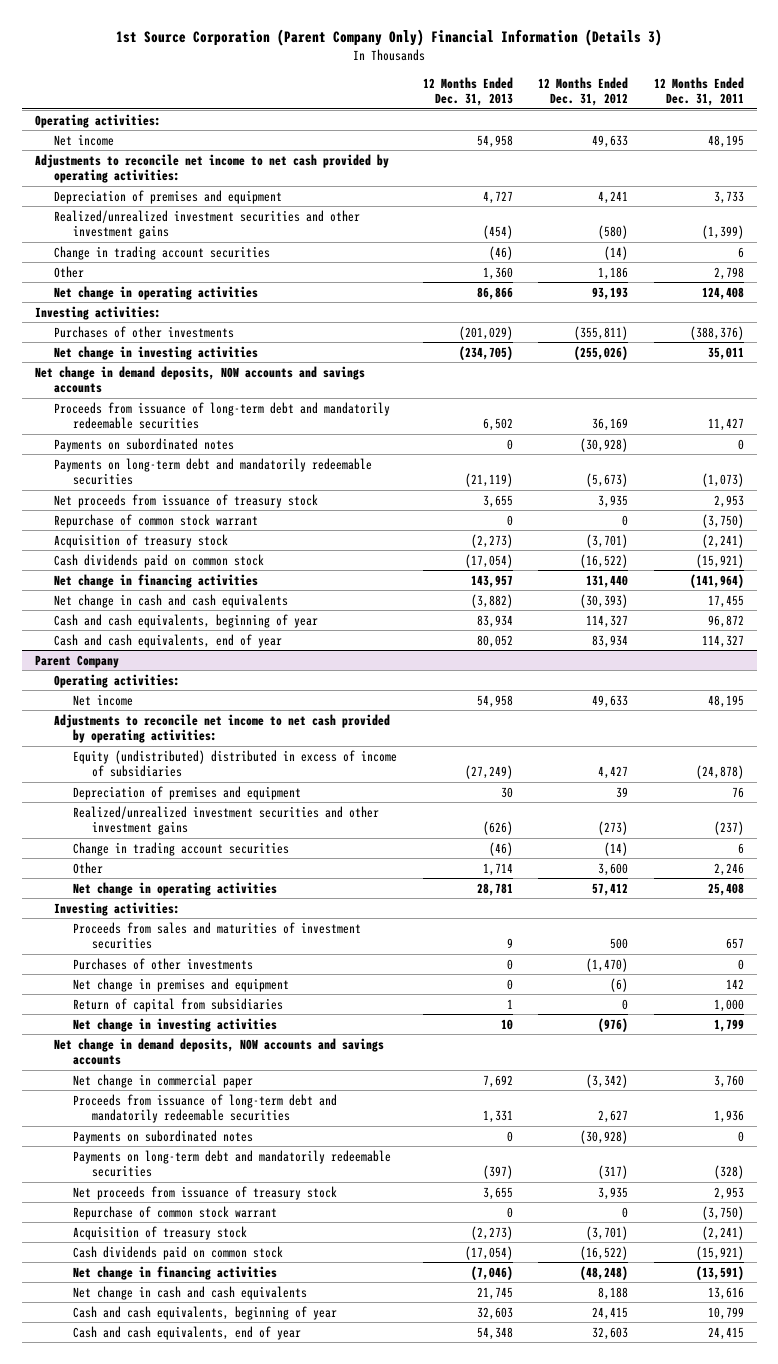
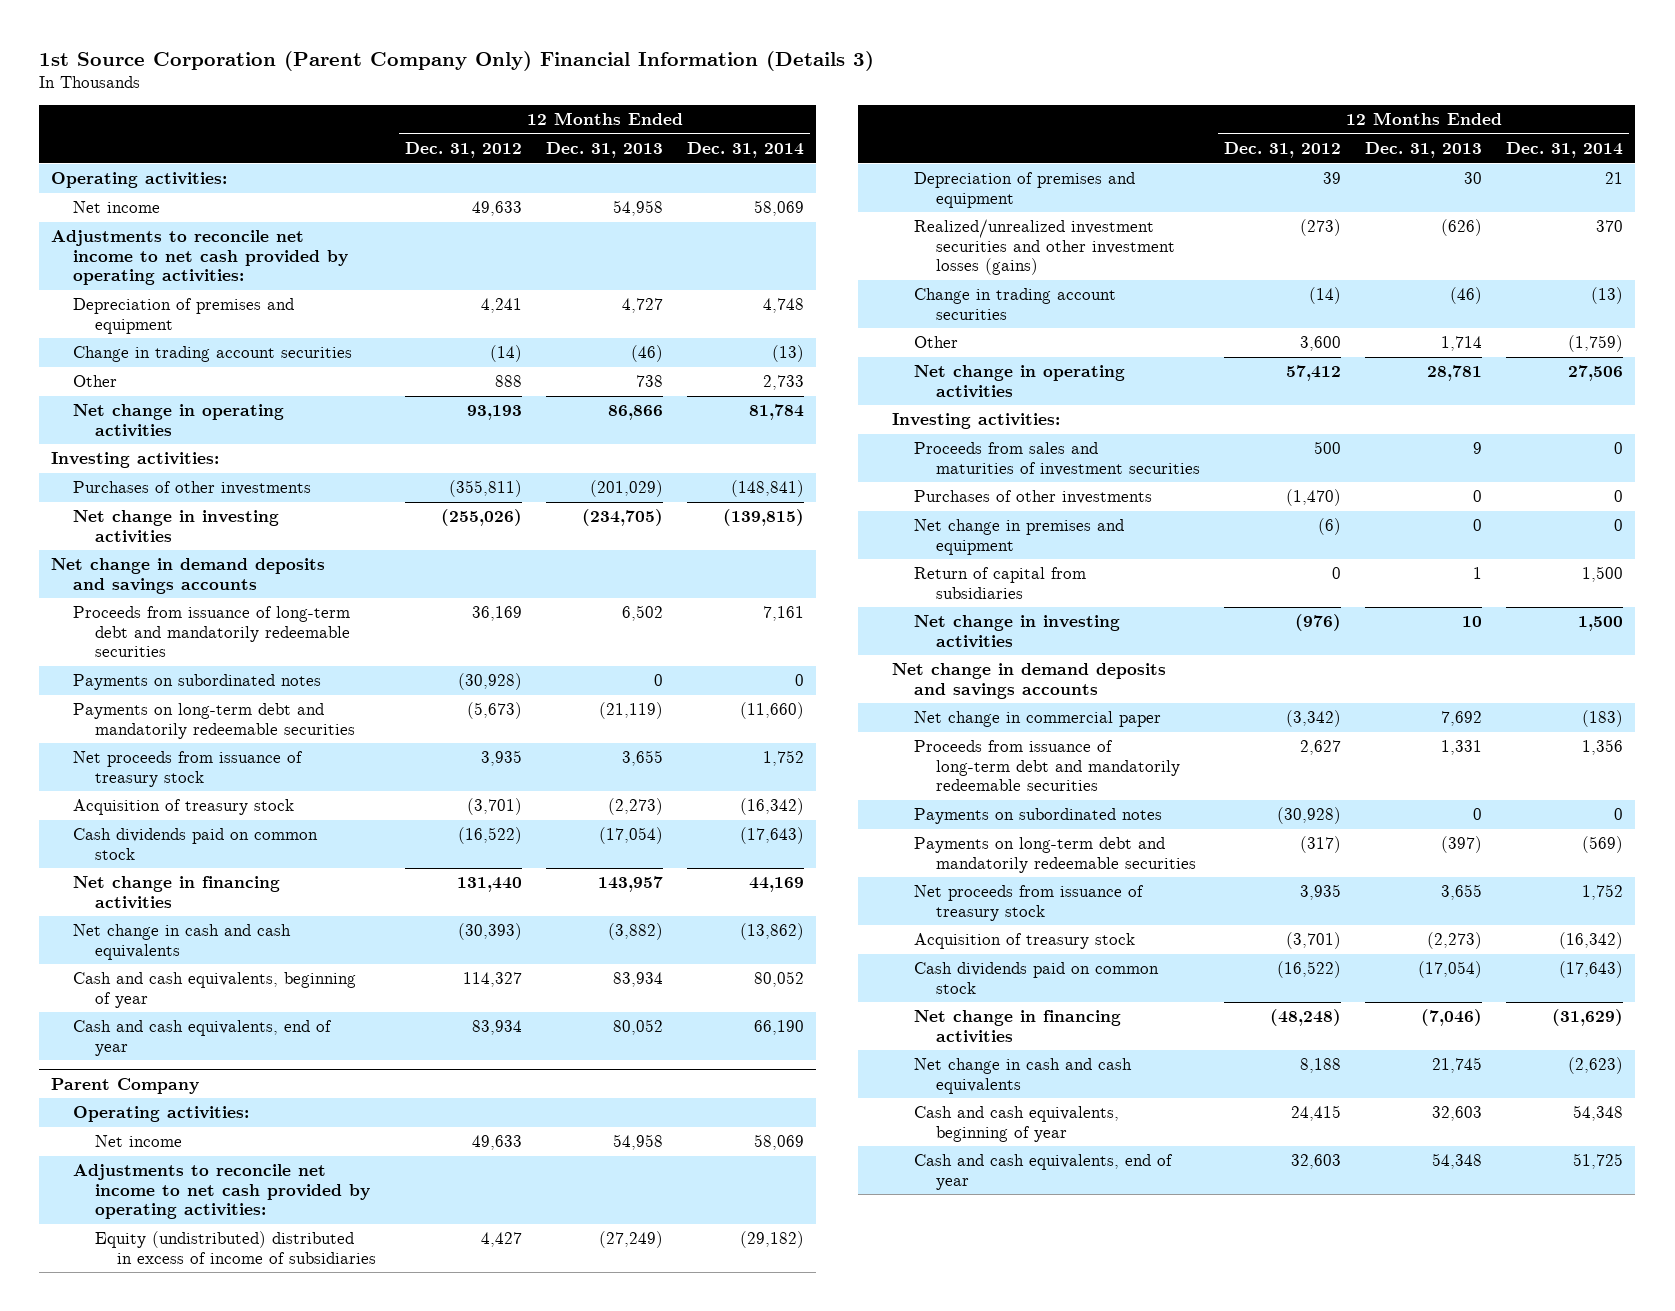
[653,76,744,107] 12 Months Ended Dec. 31, 2011 -> none
none -> [687,141,805,158] Dec. 31, 2014
[53,209,360,240] Realized/unrealized investment securities and other investment gains -> none
[482,266,513,280] 1,360 -> [636,375,664,388] 738
[598,266,629,280] 1,186 -> [495,375,523,388] 888
[34,365,365,394] Net change in demand deposits, NOW accounts and savings accounts -> [51,558,326,594] Net change in demand deposits and savings accounts
[53,513,258,528] Repurchase of common stock warrant -> none
[73,805,380,836] Realized/unrealized investment securities and other investment gains -> [914,219,1176,276] Realized/unrealized investment securities and other investment losses (gains)
[53,1037,384,1066] Net change in demand deposits, NOW accounts and savings accounts -> [892,663,1167,699] Net change in demand deposits and savings accounts
[73,1205,278,1220] Repurchase of common stock warrant -> none

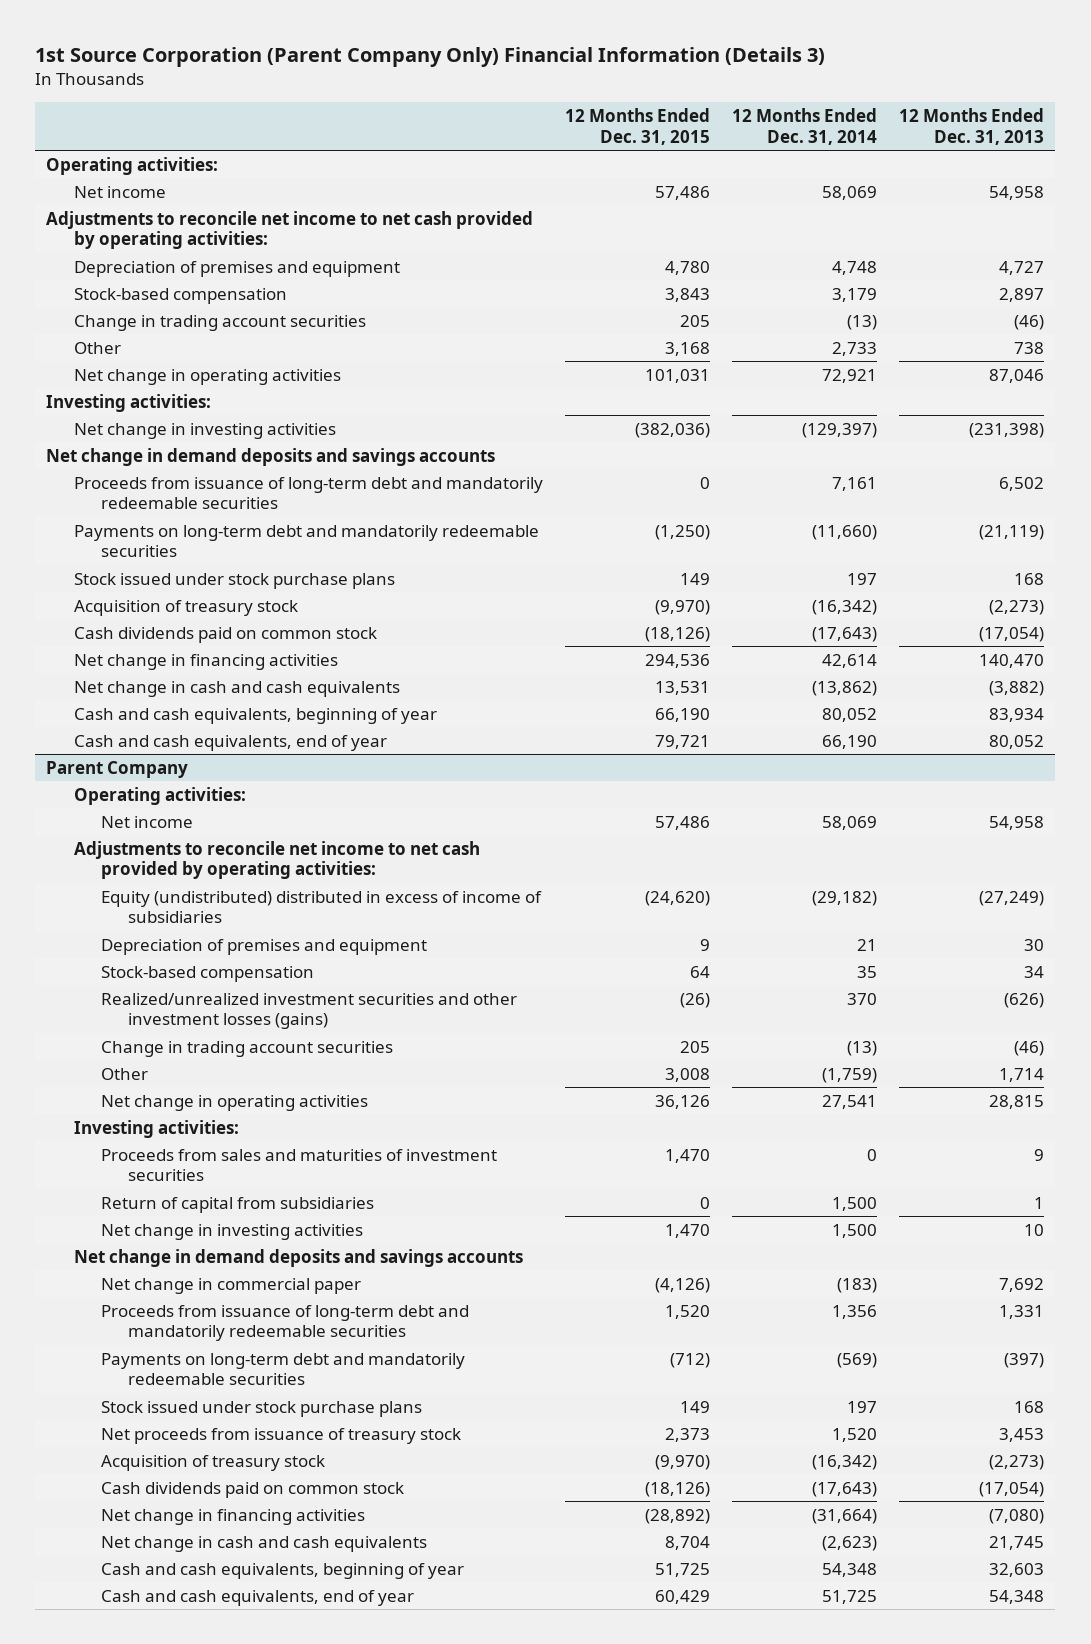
[405,141,523,158] Dec. 31, 2012 -> none
none -> [564,108,710,145] 12 Months Ended Dec. 31, 2015
none -> [73,287,287,304] Stock-based compensation
[608,405,664,421] 86,866 -> [989,368,1045,383] 87,046
[749,404,805,421] 81,784 -> [821,368,877,383] 72,921
[73,481,312,496] Purchases of other investments -> none
[582,509,664,527] (234,705) -> [969,422,1045,438] (231,398)
[723,509,805,527] (139,815) -> [801,422,877,438] (129,397)
[73,674,322,691] Payments on subordinated notes -> none
[73,751,304,787] Net proceeds from issuance of treasury stock -> none
none -> [73,572,395,589] Stock issued under stock purchase plans
[598,876,664,893] 143,957 -> [979,653,1045,668] 140,470
[749,877,805,893] 44,169 -> [821,653,877,668] 42,614
none -> [100,965,314,982] Stock-based compensation
[1427,365,1483,382] 28,781 -> [989,1094,1045,1109] 28,815
[1568,365,1624,382] 27,506 -> [821,1094,877,1109] 27,541
[914,490,1153,505] Purchases of other investments -> none
[914,519,1125,555] Net change in premises and equipment -> none
[914,808,1163,825] Payments on subordinated notes -> none
none -> [100,1400,422,1417] Stock issued under stock purchase plans
[1441,884,1483,901] 3,655 -> [999,1427,1045,1442] 3,453
[1582,884,1624,901] 1,752 -> [831,1427,877,1442] 1,520
[1421,1009,1483,1027] (7,046) -> [989,1508,1045,1524] (7,080)
[1552,1009,1624,1027] (31,629) -> [811,1508,877,1524] (31,664)

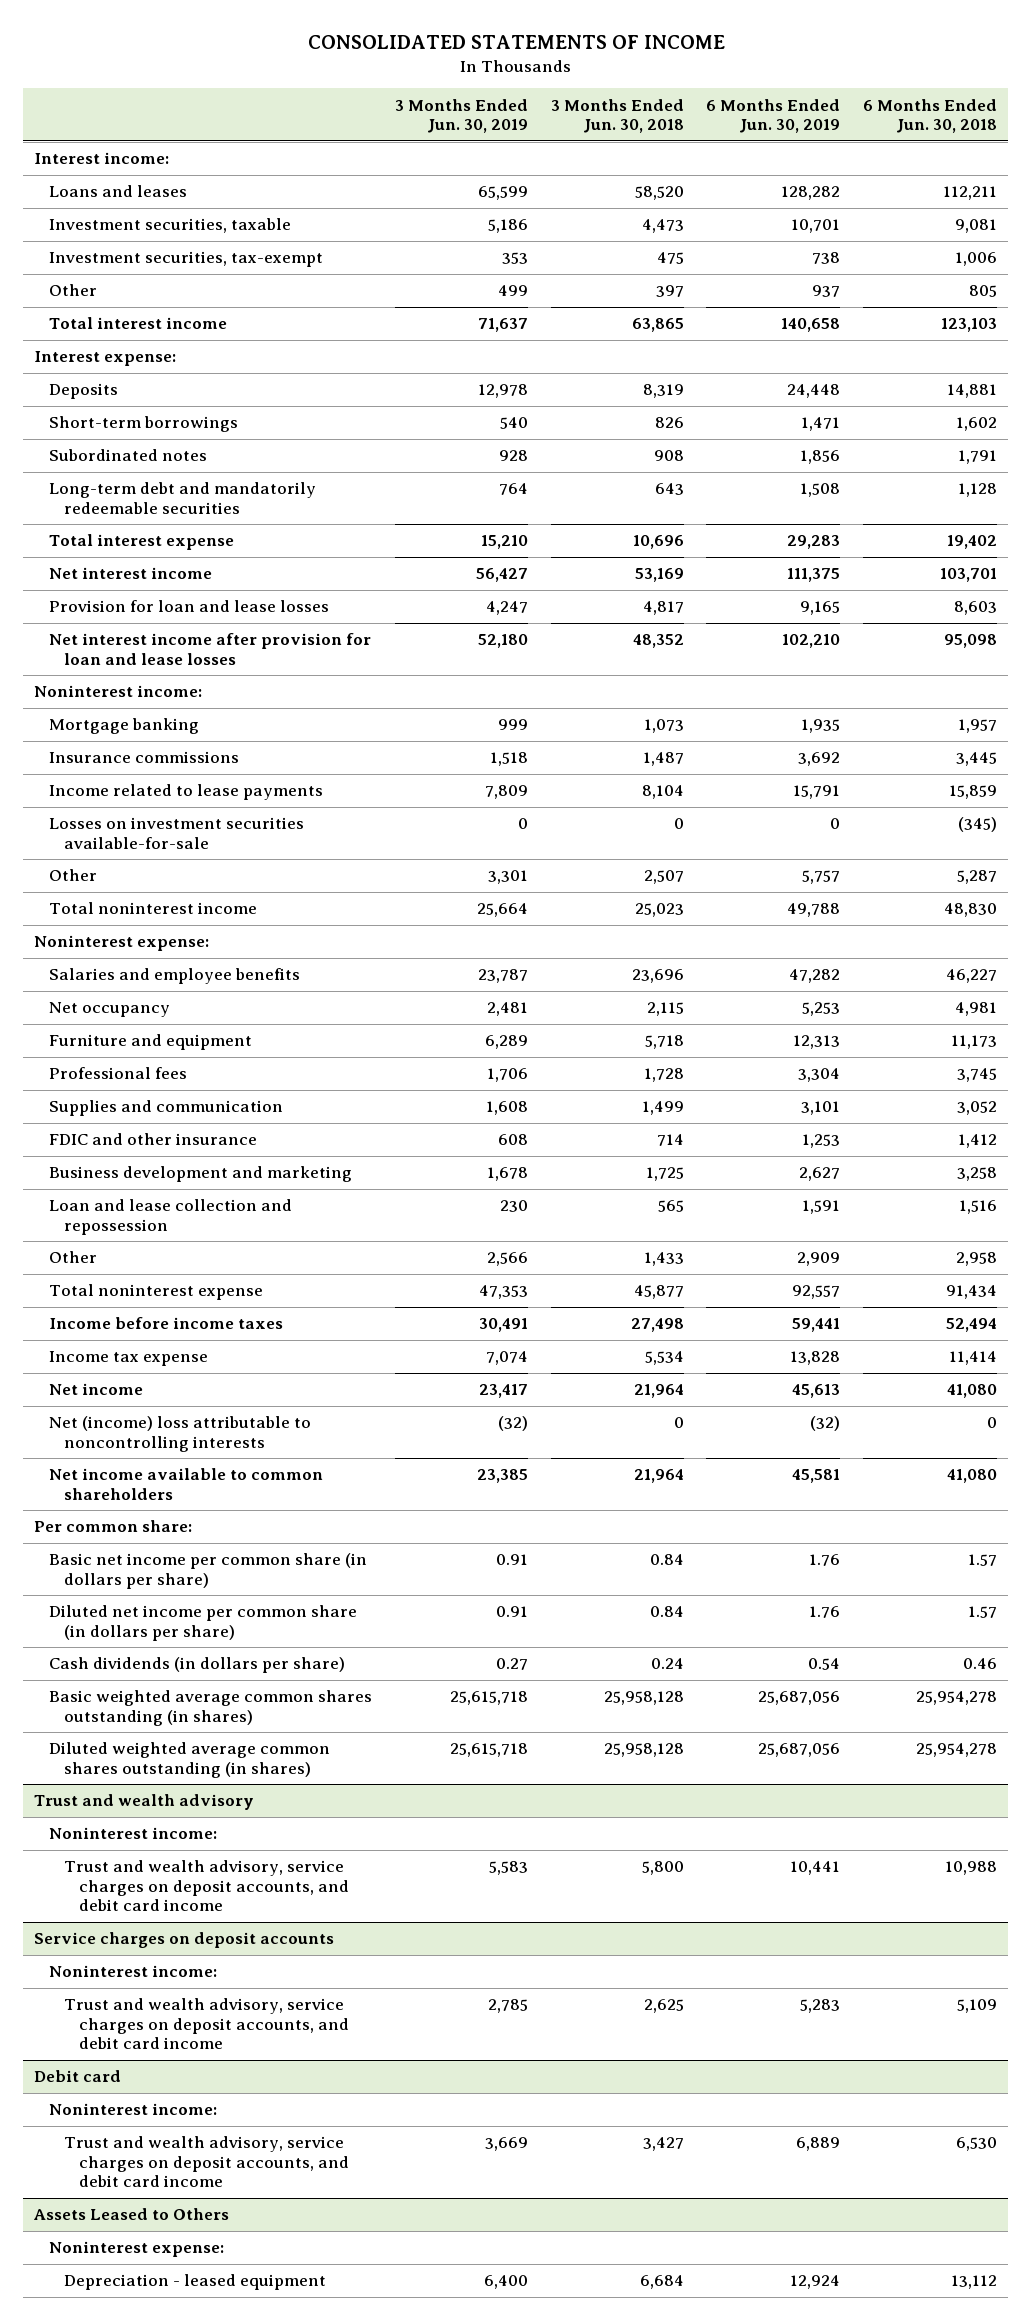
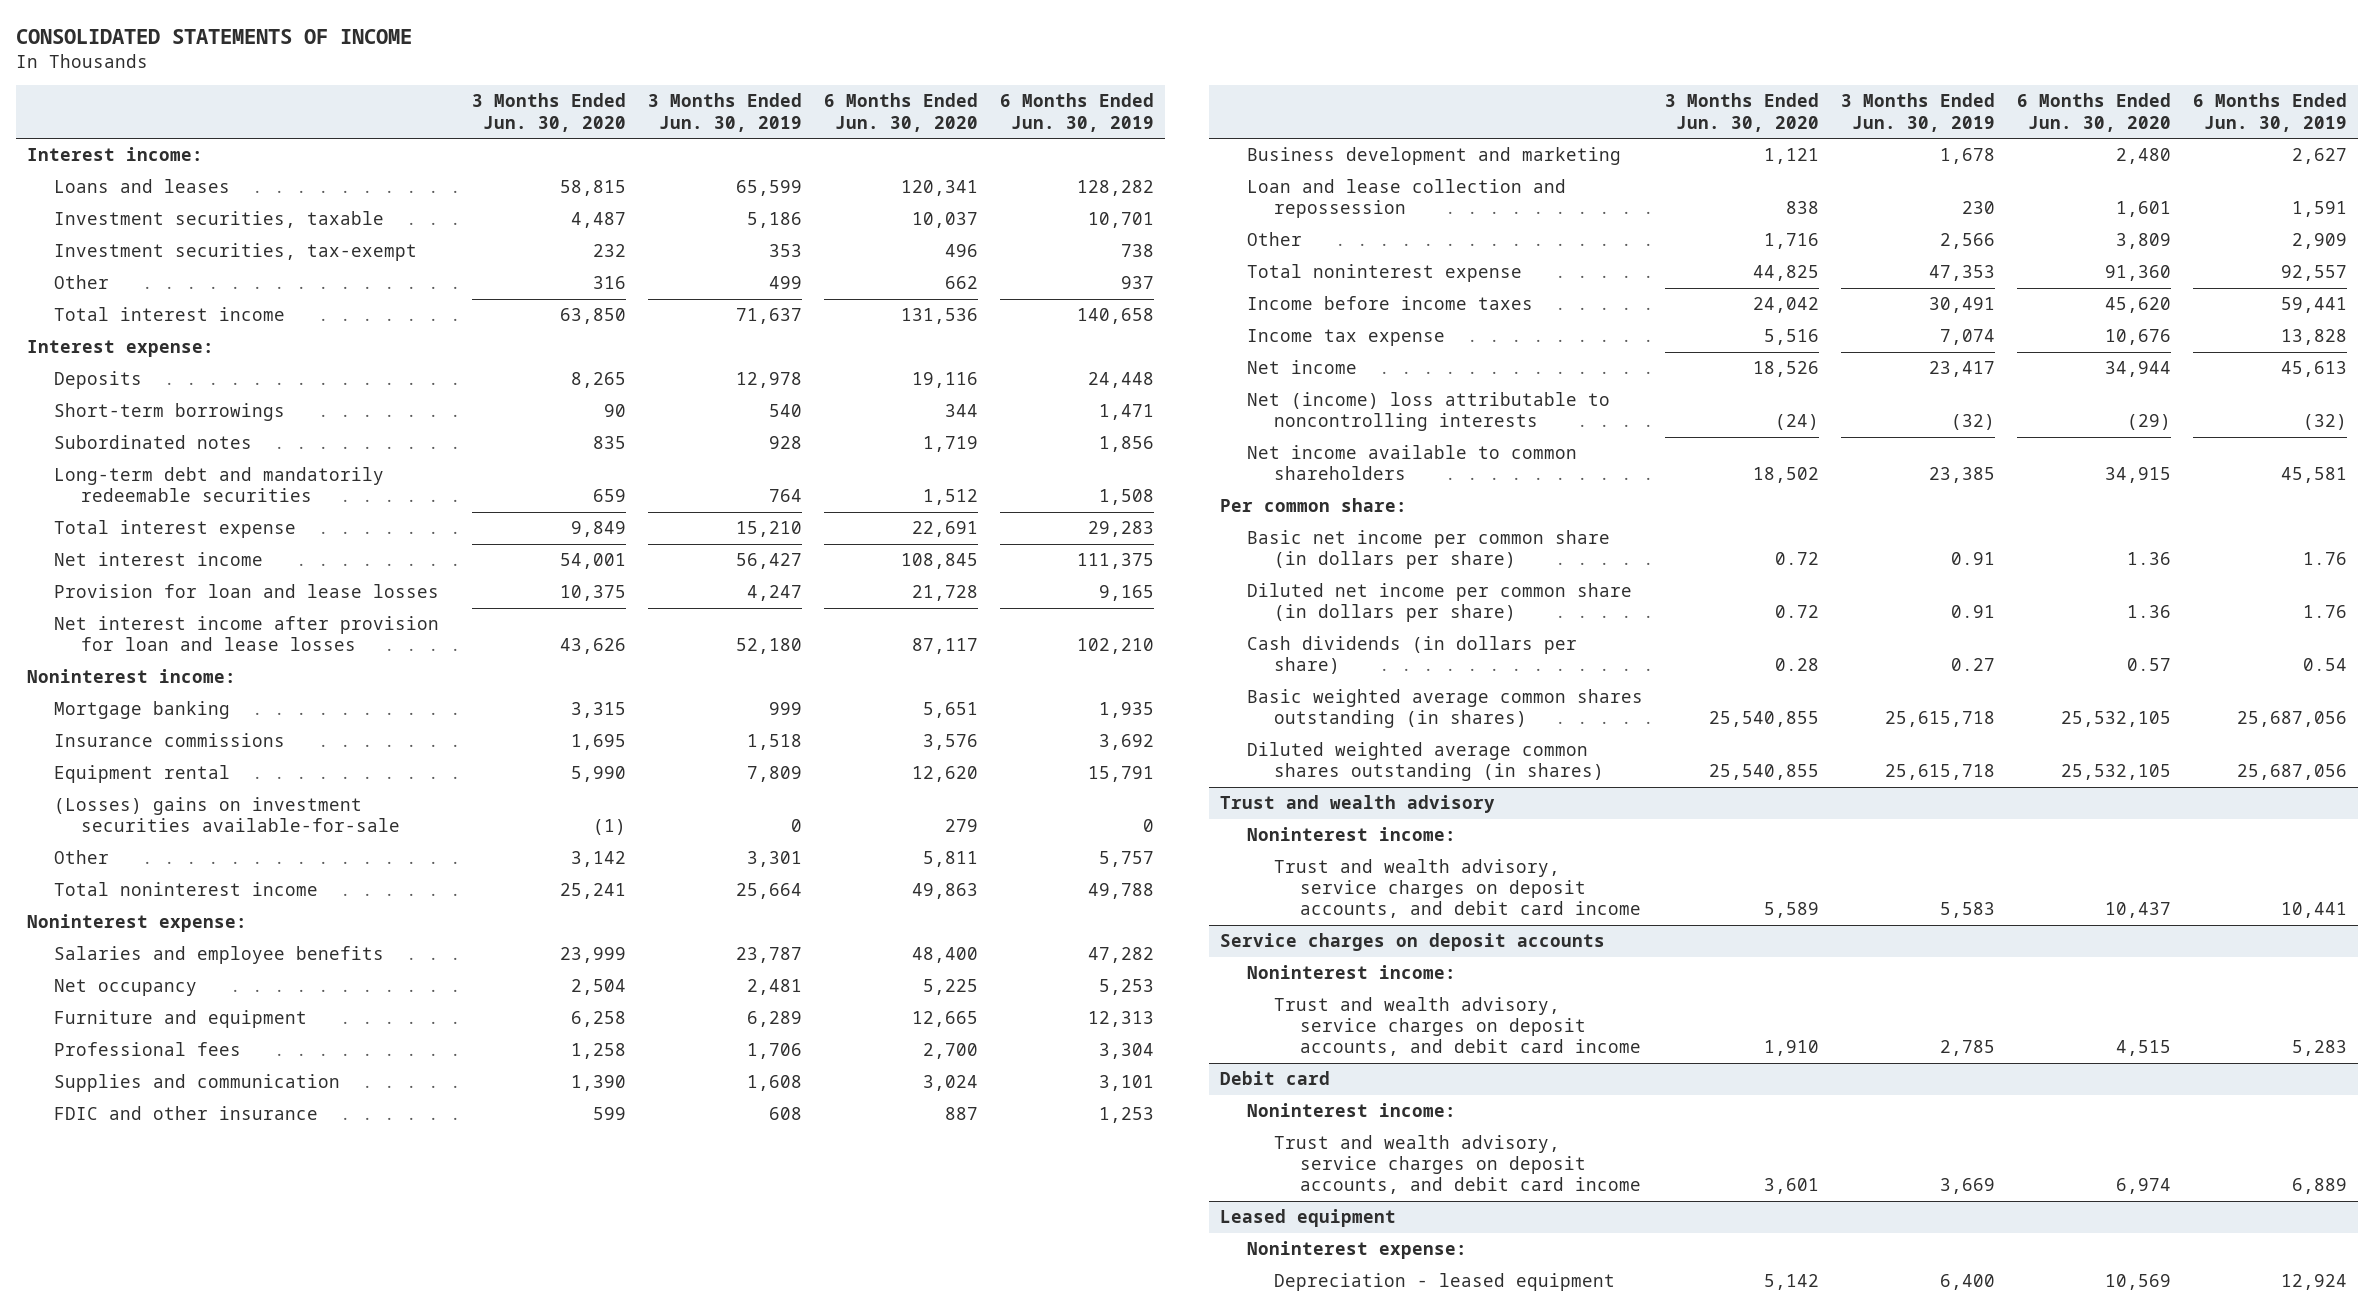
[550,98,684,133] 3 Months Ended Jun. 30, 2018 -> none
[862,98,997,133] 6 Months Ended Jun. 30, 2018 -> none
none -> [471,93,626,132] 3 Months Ended Jun. 30, 2020
none -> [823,93,978,132] 6 Months Ended Jun. 30, 2020
[49,784,324,801] Income related to lease payments -> [53,765,230,784] Equipment rental
[49,817,305,849] Losses on investment securities available-for-sale -> [53,797,400,833] (Losses) gains on investment securities available-for-sale
[33,2208,230,2221] Assets Leased to Others -> [1220,1209,1397,1228] Leased equipment

